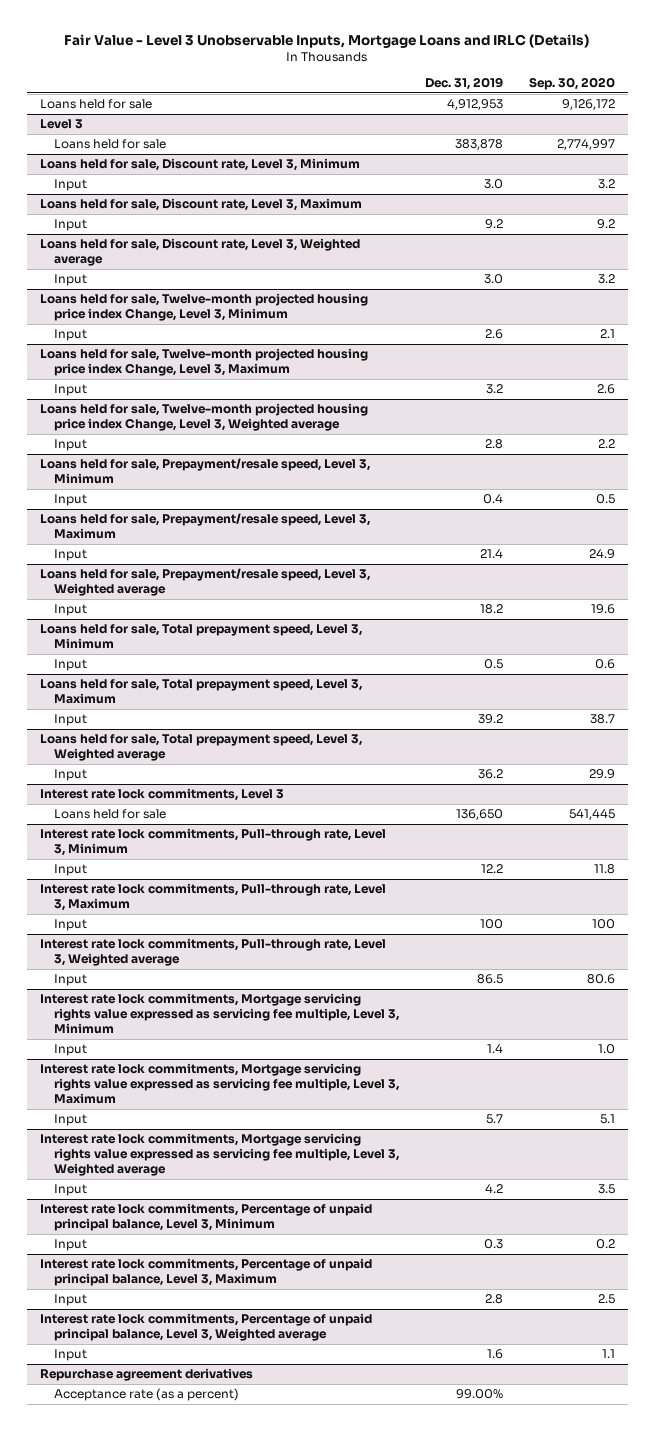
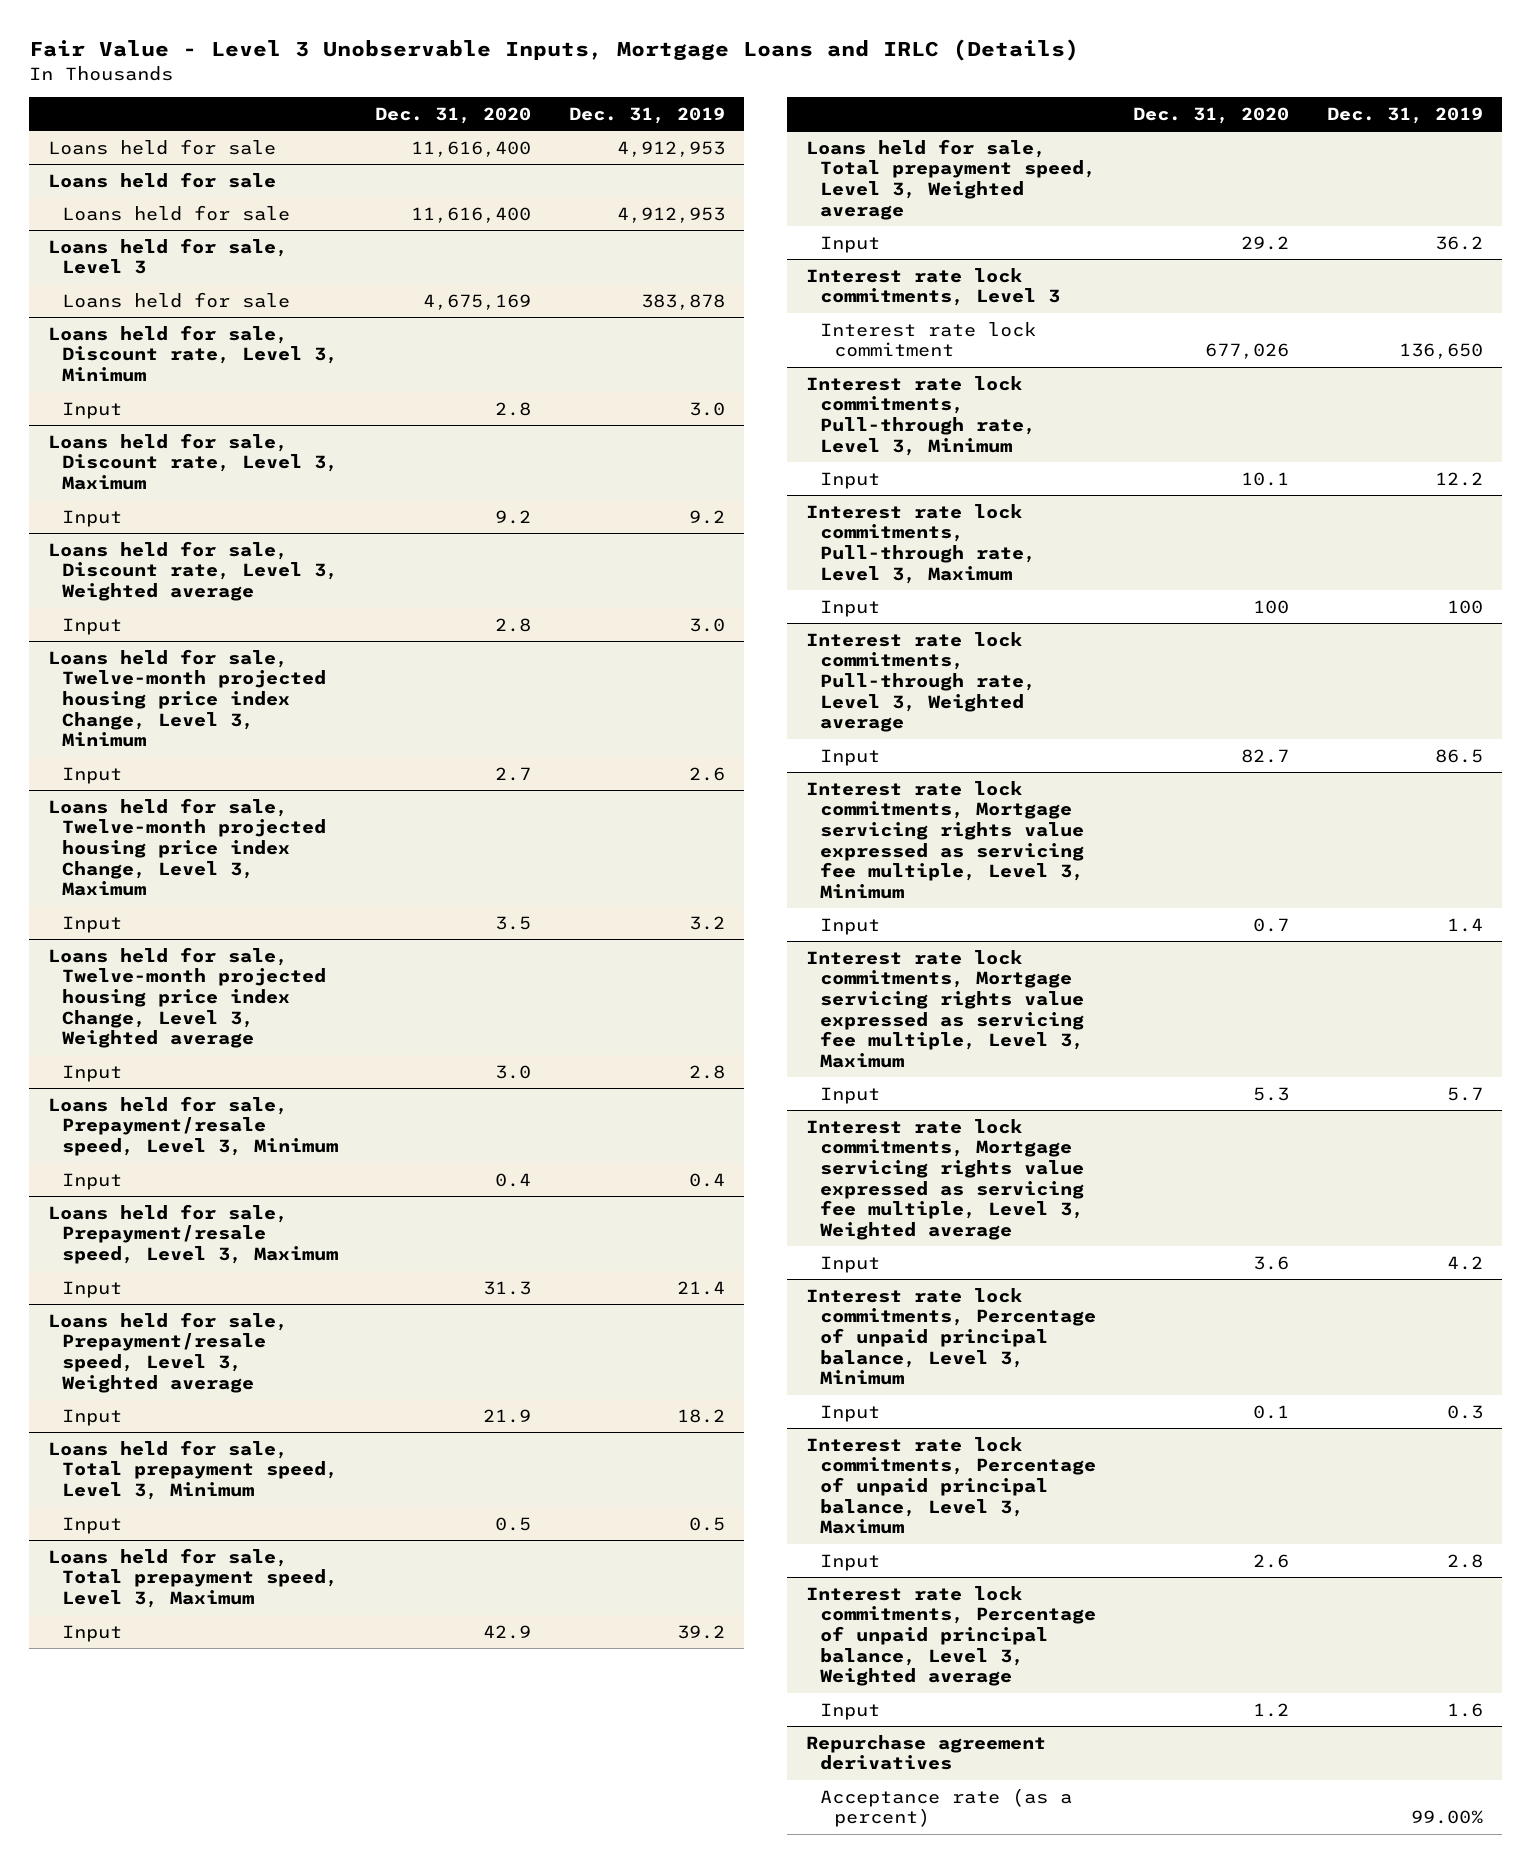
[529,77,616,91] Sep. 30, 2020 -> none
none -> [375,106,532,124] Dec. 31, 2020
[39,119,83,130] Level 3 -> none
none -> [47,171,276,188] Loans held for sale
none -> [61,204,290,221] Loans held for sale
none -> [47,237,288,275] Loans held for sale, Level 3
[53,809,166,820] Loans held for sale -> [819,321,1036,358] Interest rate lock commitment

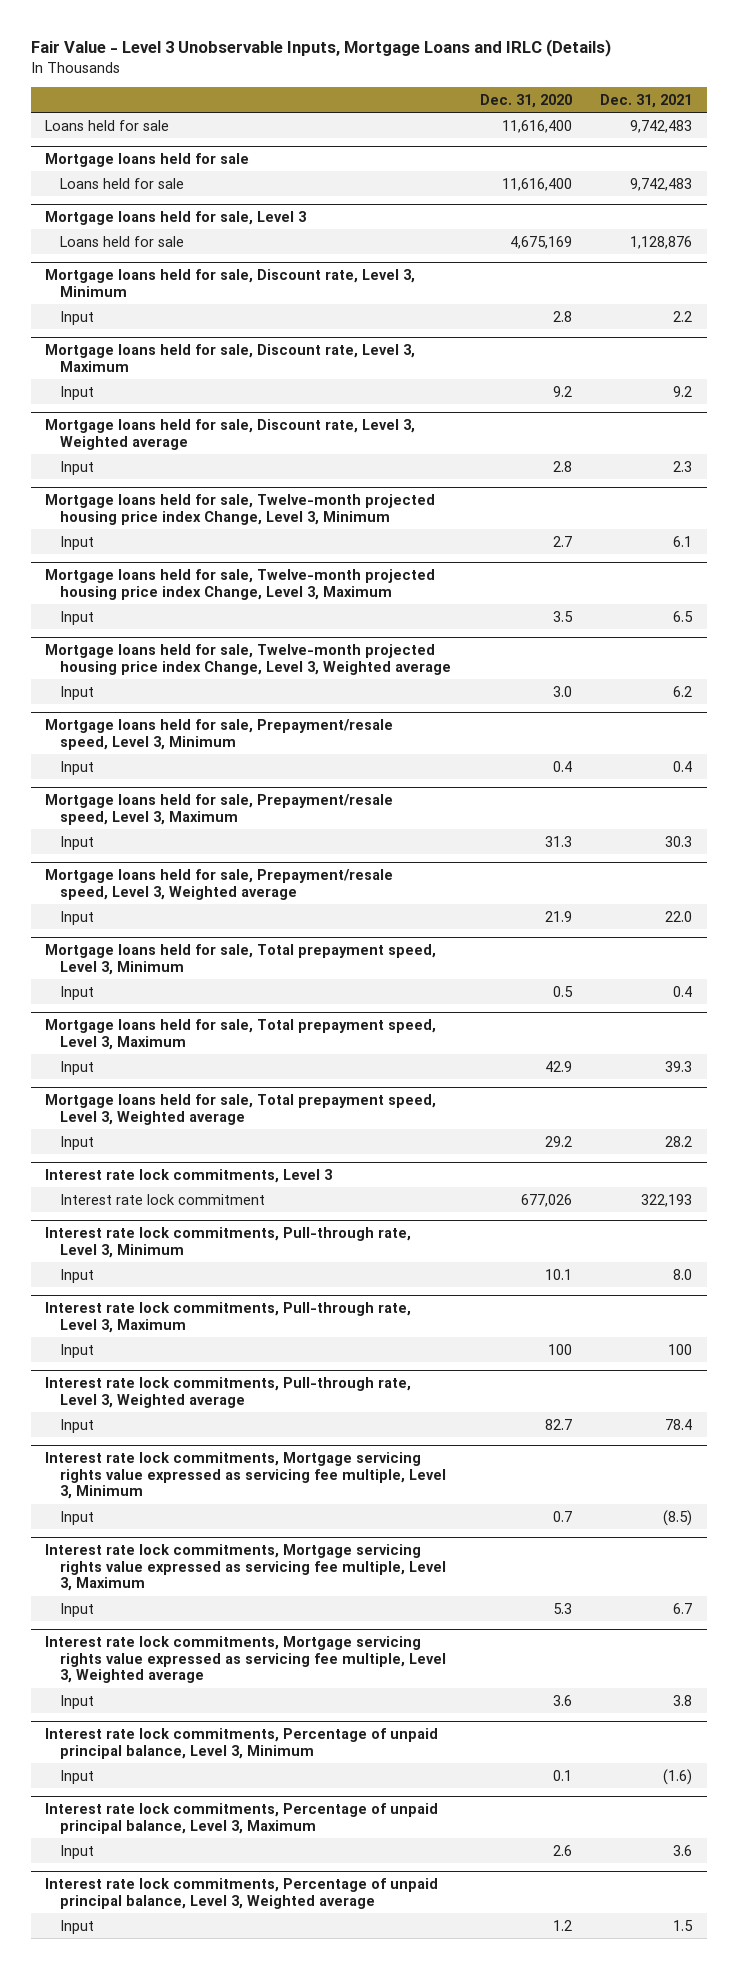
[569,106,726,124] Dec. 31, 2019 -> none
none -> [600,93,693,108] Dec. 31, 2021
[47,171,276,188] Loans held for sale -> [45,152,250,167] Mortgage loans held for sale
[47,237,288,275] Loans held for sale, Level 3 -> [45,210,307,225] Mortgage loans held for sale, Level 3
[47,324,338,382] Loans held for sale, Discount rate, Level 3, Minimum -> [45,268,416,297] Mortgage loans held for sale, Discount rate, Level 3, Minimum
[47,432,338,490] Loans held for sale, Discount rate, Level 3, Maximum -> [45,343,416,372] Mortgage loans held for sale, Discount rate, Level 3, Maximum
[47,540,338,601] Loans held for sale, Discount rate, Level 3, Weighted average -> [45,418,416,450] Mortgage loans held for sale, Discount rate, Level 3, Weighted average
[47,648,326,748] Loans held for sale, Twelve-month projected housing price index Change, Level 3, Minimum -> [45,493,436,525] Mortgage loans held for sale, Twelve-month projected housing price index Change, Level 3, Minimum
[47,797,326,897] Loans held for sale, Twelve-month projected housing price index Change, Level 3, Maximum -> [45,568,436,600] Mortgage loans held for sale, Twelve-month projected housing price index Change, Level 3, Maximum
[47,946,326,1049] Loans held for sale, Twelve-month projected housing price index Change, Level 3, Weighted average -> [45,643,452,675] Mortgage loans held for sale, Twelve-month projected housing price index Change, Level 3, Weighted average
[47,1095,338,1156] Loans held for sale, Prepayment/resale speed, Level 3, Minimum -> [45,718,394,750] Mortgage loans held for sale, Prepayment/resale speed, Level 3, Minimum
[47,1203,338,1264] Loans held for sale, Prepayment/resale speed, Level 3, Maximum -> [45,793,394,825] Mortgage loans held for sale, Prepayment/resale speed, Level 3, Maximum
[47,1311,288,1393] Loans held for sale, Prepayment/resale speed, Level 3, Weighted average -> [45,868,394,900] Mortgage loans held for sale, Prepayment/resale speed, Level 3, Weighted average
[47,1439,338,1500] Loans held for sale, Total prepayment speed, Level 3, Minimum -> [45,943,437,975] Mortgage loans held for sale, Total prepayment speed, Level 3, Minimum
[47,1547,338,1608] Loans held for sale, Total prepayment speed, Level 3, Maximum -> [45,1018,437,1050] Mortgage loans held for sale, Total prepayment speed, Level 3, Maximum
[805,138,1096,220] Loans held for sale, Total prepayment speed, Level 3, Weighted average -> [45,1093,437,1125] Mortgage loans held for sale, Total prepayment speed, Level 3, Weighted average
[805,1734,1046,1771] Repurchase agreement derivatives -> none
[819,1787,1072,1828] Acceptance rate (as a percent) -> none

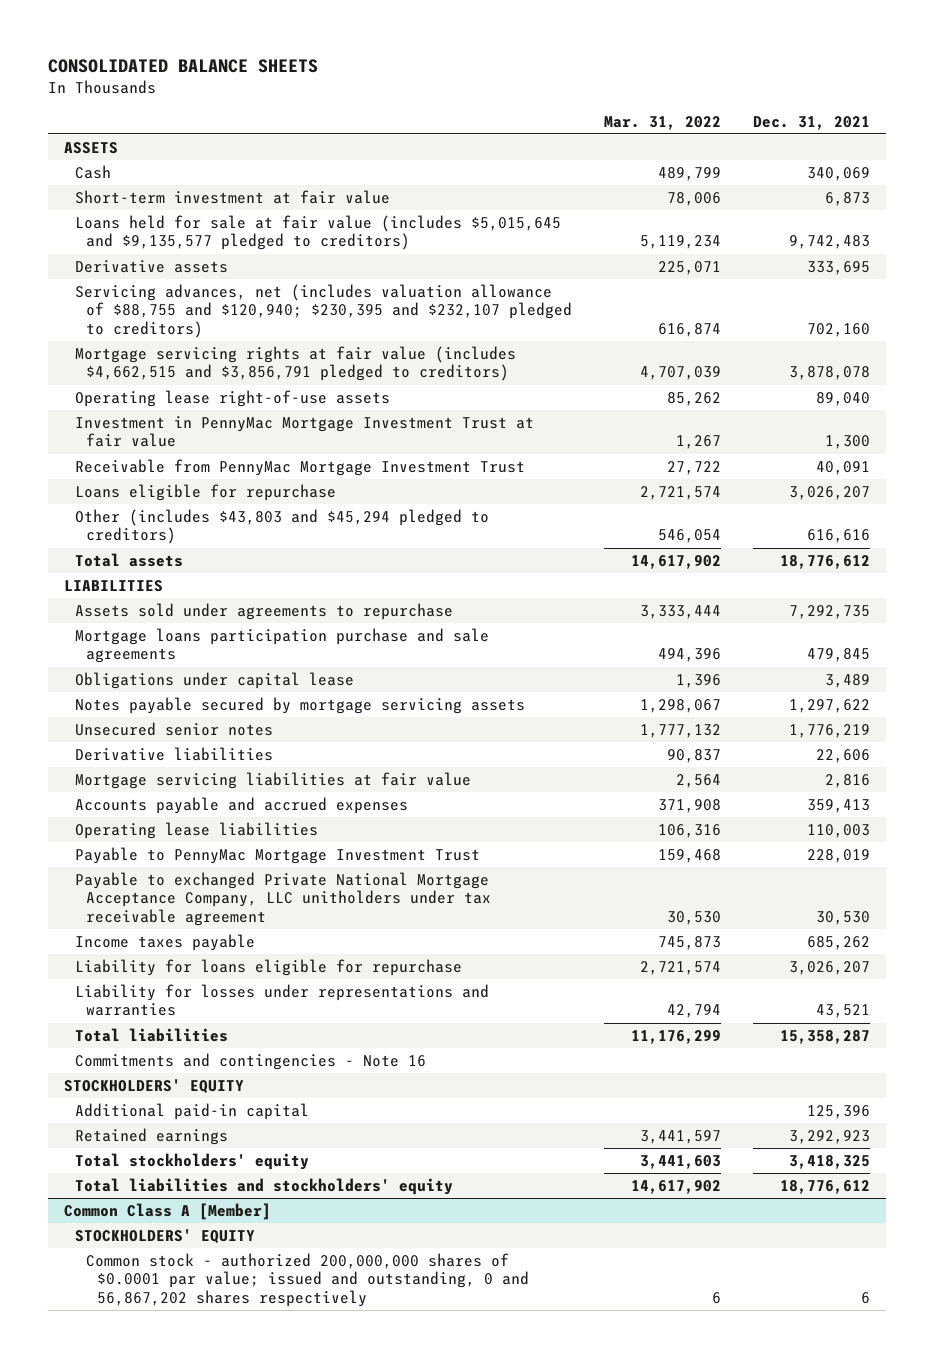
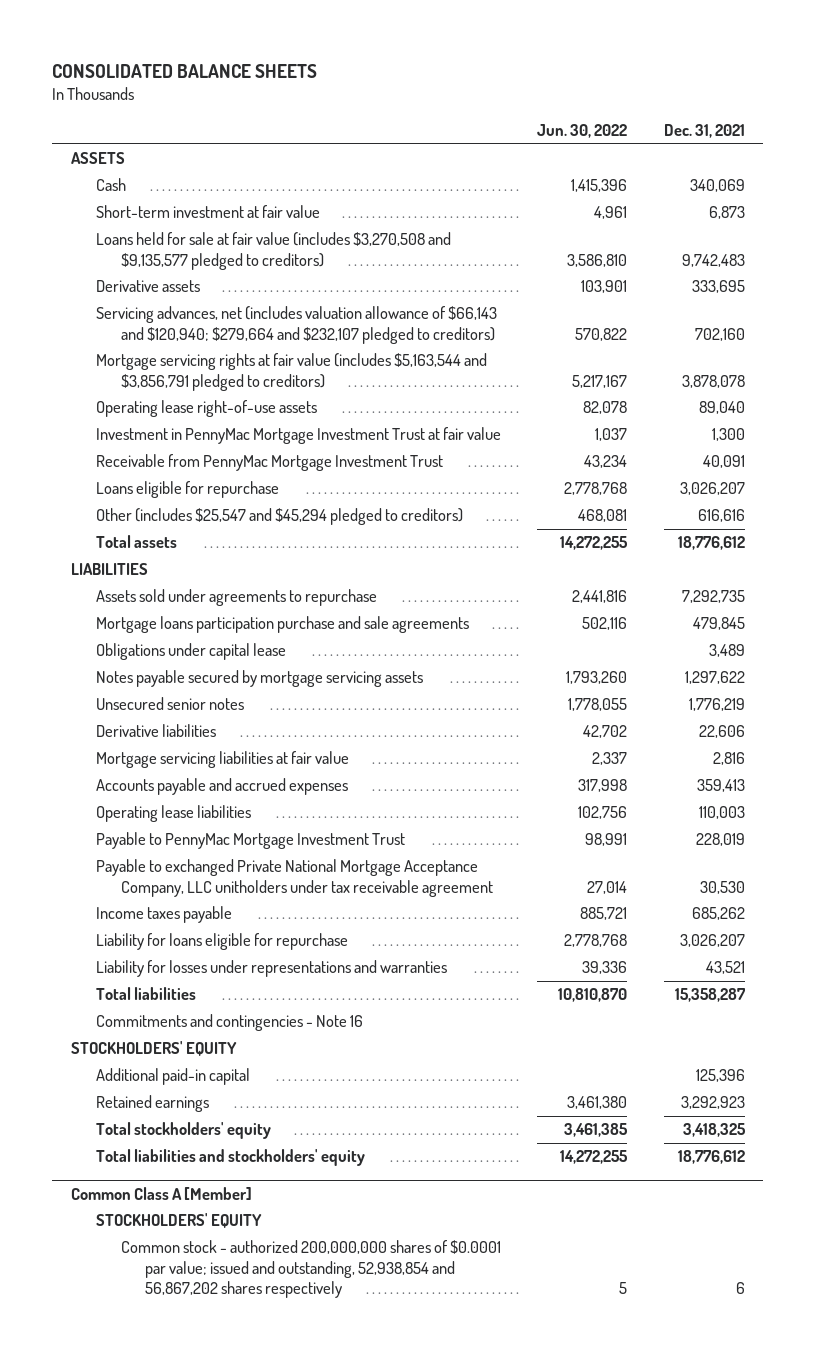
[604,115,722,130] Mar. 31, 2022 -> none
none -> [537,124,628,139] Jun. 30, 2022
[75,215,562,251] Loans held for sale at fair value (includes $5,015,645 and $9,135,577 pledged to creditors) -> [95,232,451,270] Loans held for sale at fair value (includes $3,270,508 and $9,135,577 pledged to creditors)
[75,284,573,338] Servicing advances, net (includes valuation allowance of $88,755 and $120,940; $230,395 and $232,107 pledged to creditors) -> [95,306,497,344] Servicing advances, net (includes valuation allowance of $66,143 and $120,940; $279,664 and $232,107 pledged to creditors)
[75,346,517,382] Mortgage servicing rights at fair value (includes $4,662,515 and $3,856,791 pledged to creditors) -> [95,353,487,391] Mortgage servicing rights at fair value (includes $5,163,544 and $3,856,791 pledged to creditors)
[75,509,490,545] Other (includes $43,803 and $45,294 pledged to creditors) -> [95,508,463,526] Other (includes $25,547 and $45,294 pledged to creditors)
[86,1253,529,1307] Common stock - authorized 200,000,000 shares of $0.0001 par value; issued and outstanding, 0 and 56,867,202 shares respectively -> [120,1240,501,1299] Common stock - authorized 200,000,000 shares of $0.0001 par value; issued and outstanding, 52,938,854 and 56,867,202 shares respectively

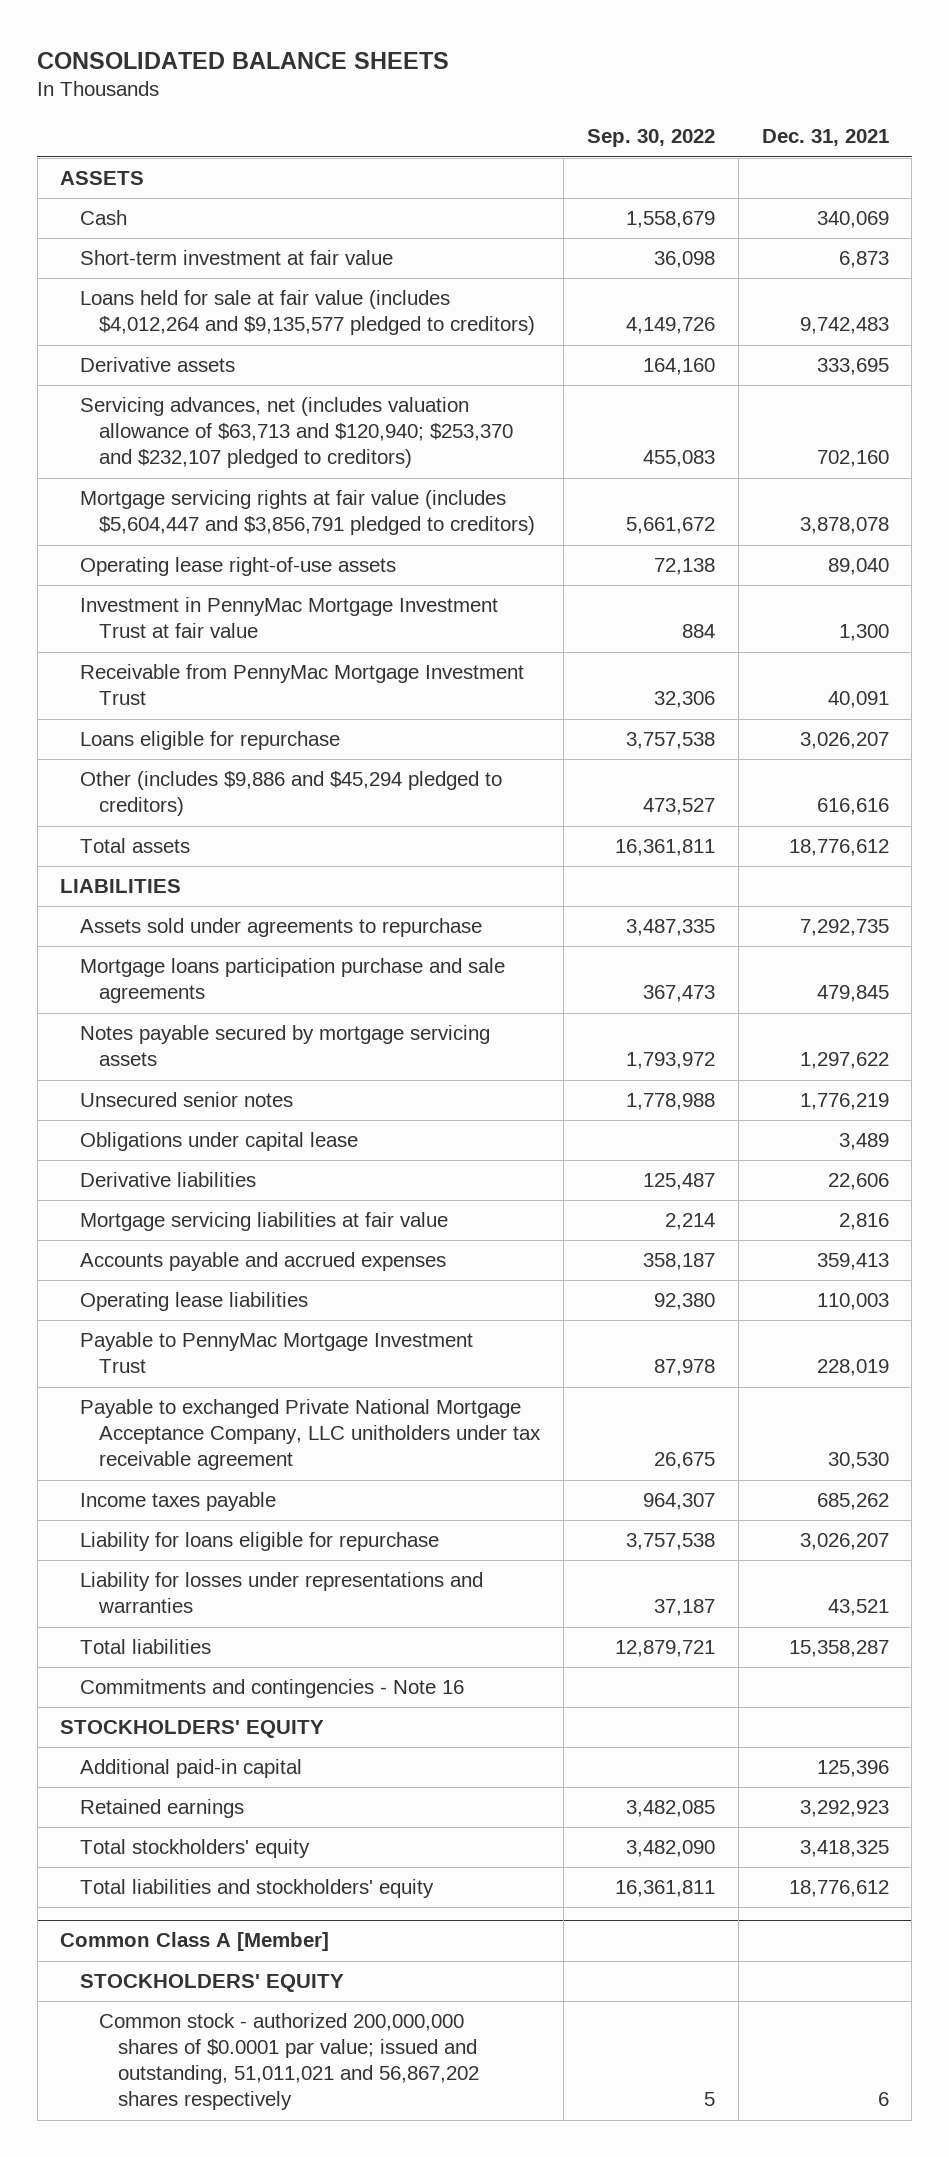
[537,124,628,139] Jun. 30, 2022 -> none
none -> [586,129,715,148] Sep. 30, 2022
[95,232,451,270] Loans held for sale at fair value (includes $3,270,508 and $9,135,577 pledged to creditors) -> [79,290,536,336] Loans held for sale at fair value (includes $4,012,264 and $9,135,577 pledged to creditors)
[95,306,497,344] Servicing advances, net (includes valuation allowance of $66,143 and $120,940; $279,664 and $232,107 pledged to creditors) -> [79,397,514,469] Servicing advances, net (includes valuation allowance of $63,713 and $120,940; $253,370 and $232,107 pledged to creditors)
[95,353,487,391] Mortgage servicing rights at fair value (includes $5,163,544 and $3,856,791 pledged to creditors) -> [79,490,536,536] Mortgage servicing rights at fair value (includes $5,604,447 and $3,856,791 pledged to creditors)
[95,508,463,526] Other (includes $25,547 and $45,294 pledged to creditors) -> [79,771,502,817] Other (includes $9,886 and $45,294 pledged to creditors)
[95,643,286,661] Obligations under capital lease -> [79,1132,358,1152] Obligations under capital lease
[120,1240,501,1299] Common stock - authorized 200,000,000 shares of $0.0001 par value; issued and outstanding, 52,938,854 and 56,867,202 shares respectively -> [99,2013,480,2111] Common stock - authorized 200,000,000 shares of $0.0001 par value; issued and outstanding, 51,011,021 and 56,867,202 shares respectively

